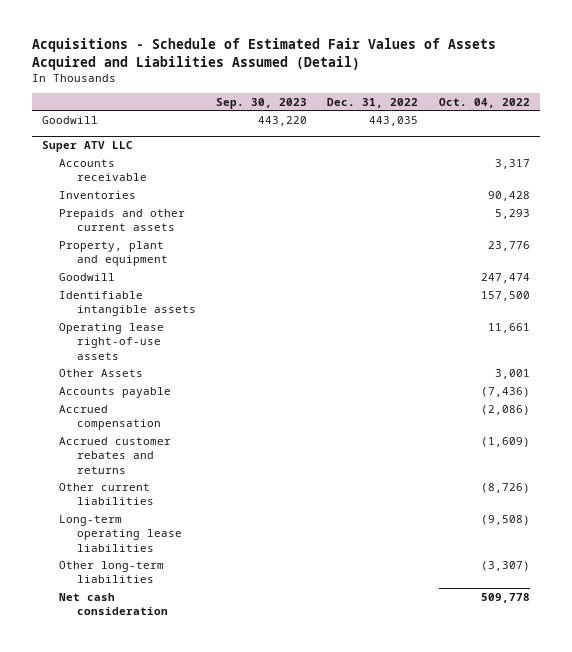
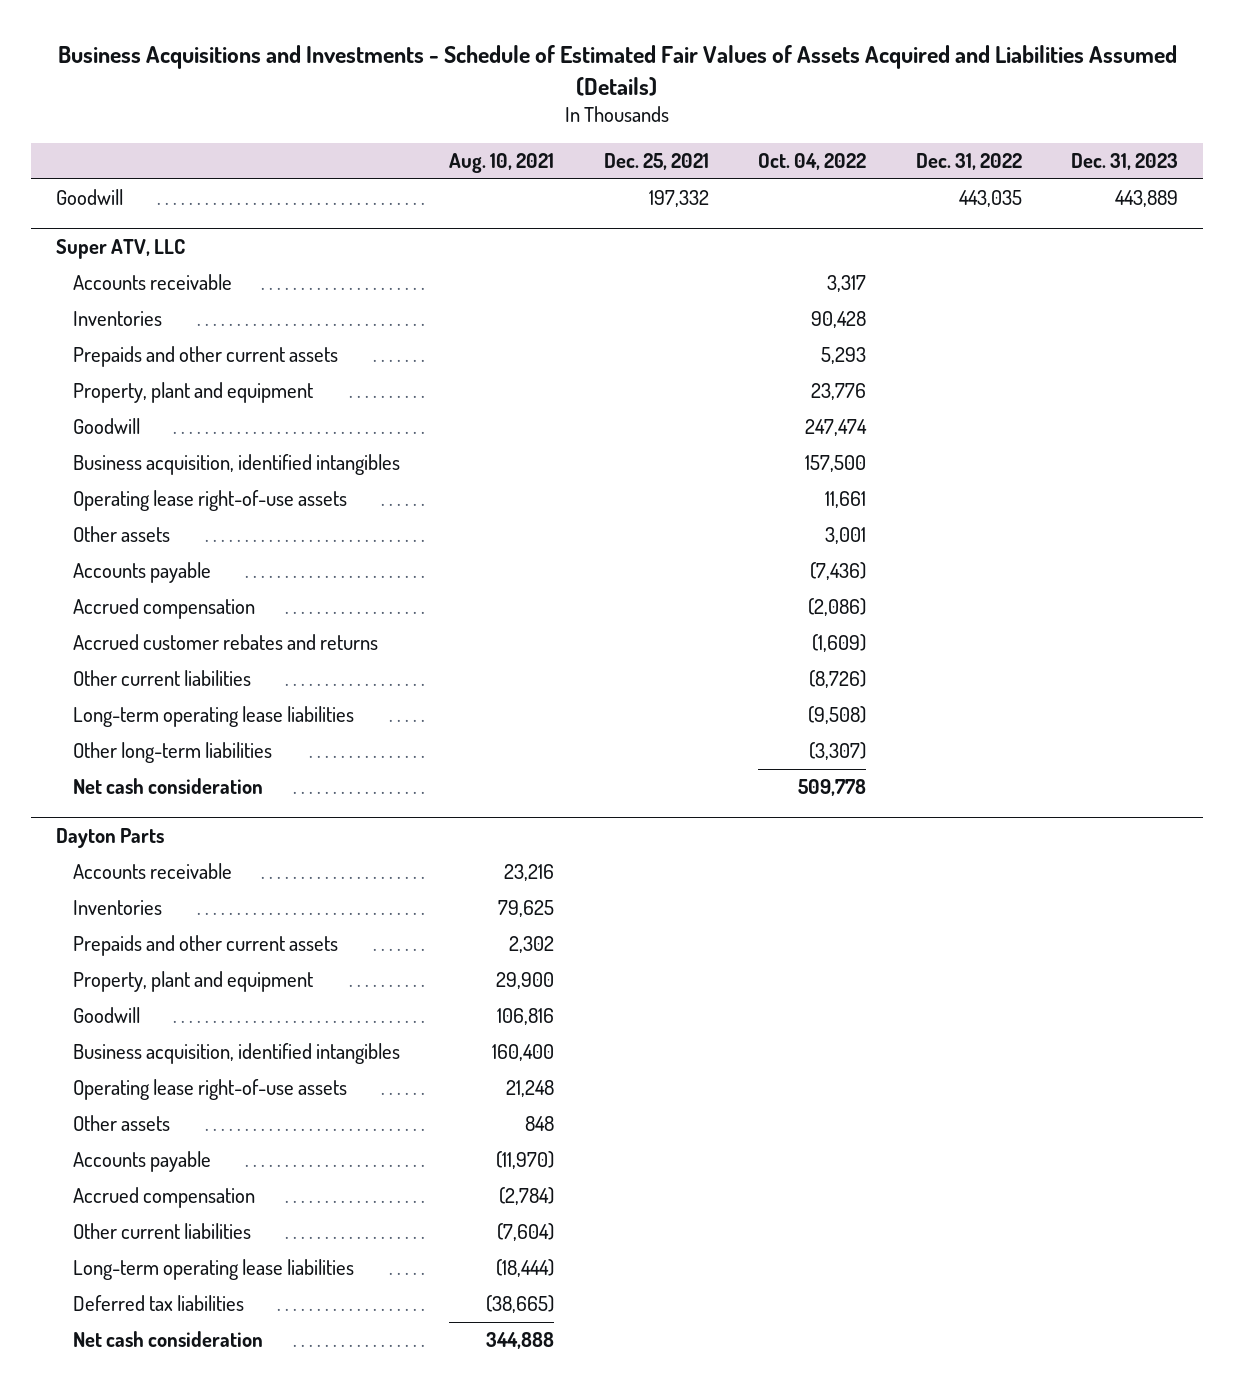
[31,38,496,70] Acquisitions - Schedule of Estimated Fair Values of Assets Acquired and Liabilities Assumed (Detail) -> [58,44,1178,96] Business Acquisitions and Investments - Schedule of Estimated Fair Values of Assets Acquired and Liabilities Assumed (Details)
[216,97,308,109] Sep. 30, 2023 -> none
none -> [449,153,555,174] Aug. 10, 2021
none -> [603,153,709,171] Dec. 25, 2021
none -> [1071,153,1179,171] Dec. 31, 2023
[42,140,134,152] Super ATV LLC -> [55,239,185,260] Super ATV, LLC
[59,290,196,317] Identifiable intangible assets -> [72,454,400,476] Business acquisition, identified intangibles
[59,368,144,377] Other Assets -> [72,526,170,543] Other assets
none -> [55,828,164,849] Dayton Parts
none -> [72,863,232,880] Accounts receivable
none -> [72,900,162,916] Inventories
none -> [72,935,338,957] Prepaids and other current assets
none -> [72,971,313,993] Property, plant and equipment
none -> [72,1007,140,1024] Goodwill
none -> [72,1043,400,1065] Business acquisition, identified intangibles
none -> [72,1079,347,1101] Operating lease right-of-use assets
none -> [72,1115,170,1132] Other assets
none -> [72,1151,211,1173] Accounts payable
none -> [72,1187,255,1209] Accrued compensation
none -> [72,1223,251,1240] Other current liabilities
none -> [72,1259,354,1281] Long-term operating lease liabilities
none -> [72,1295,244,1312] Deferred tax liabilities
none -> [72,1331,263,1348] Net cash consideration

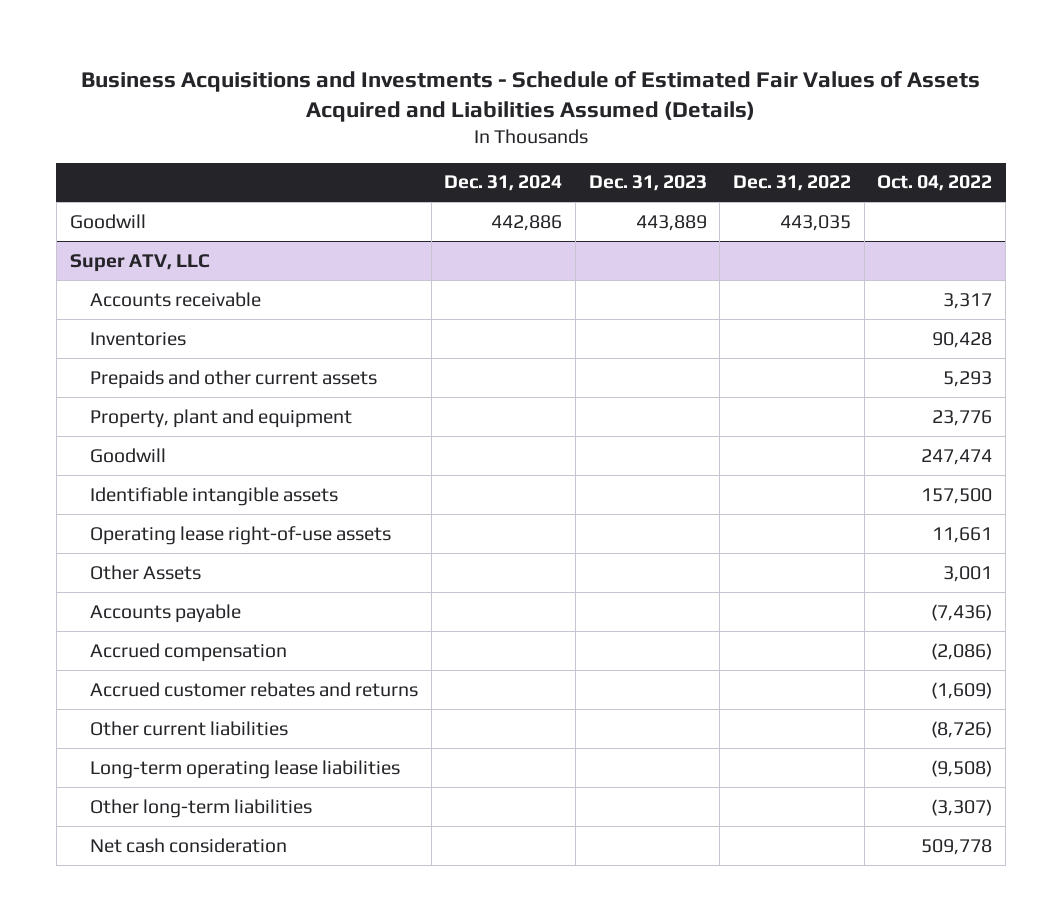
[449,153,555,174] Aug. 10, 2021 -> none
[603,153,709,171] Dec. 25, 2021 -> none
none -> [444,175,563,192] Dec. 31, 2024
[72,454,400,476] Business acquisition, identified intangibles -> [89,486,338,506] Identifiable intangible assets
[72,526,170,543] Other assets -> [89,564,201,580] Other Assets
[55,828,164,849] Dayton Parts -> none
[72,863,232,880] Accounts receivable -> none
[72,900,162,916] Inventories -> none
[72,935,338,957] Prepaids and other current assets -> none
[72,971,313,993] Property, plant and equipment -> none
[72,1007,140,1024] Goodwill -> none
[72,1043,400,1065] Business acquisition, identified intangibles -> none
[72,1079,347,1101] Operating lease right-of-use assets -> none
[72,1115,170,1132] Other assets -> none
[72,1151,211,1173] Accounts payable -> none
[72,1187,255,1209] Accrued compensation -> none
[72,1223,251,1240] Other current liabilities -> none
[72,1259,354,1281] Long-term operating lease liabilities -> none
[72,1295,244,1312] Deferred tax liabilities -> none
[72,1331,263,1348] Net cash consideration -> none

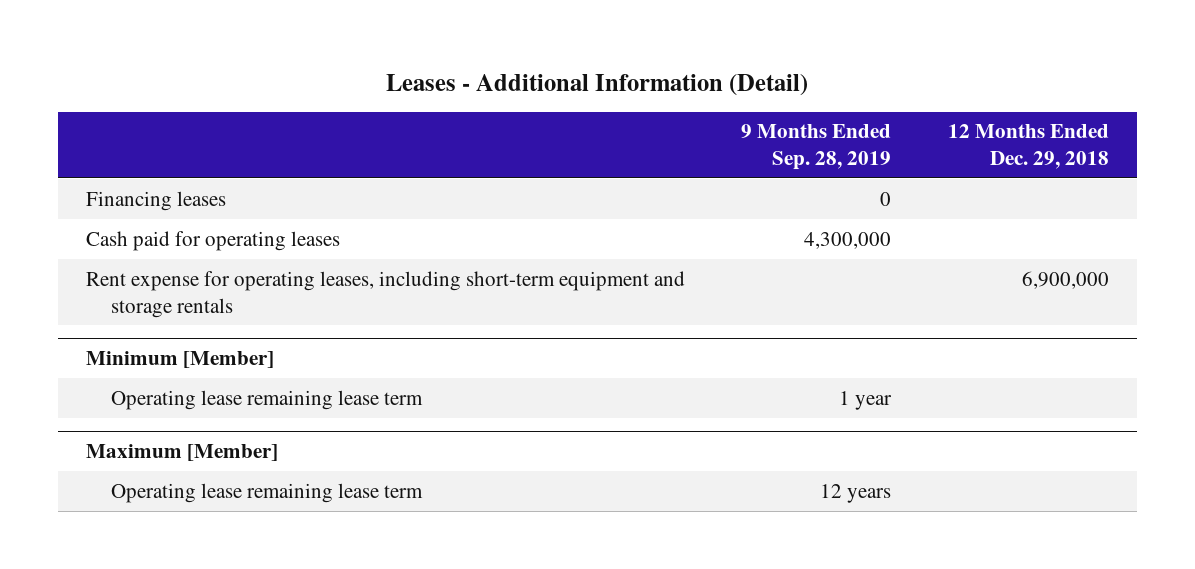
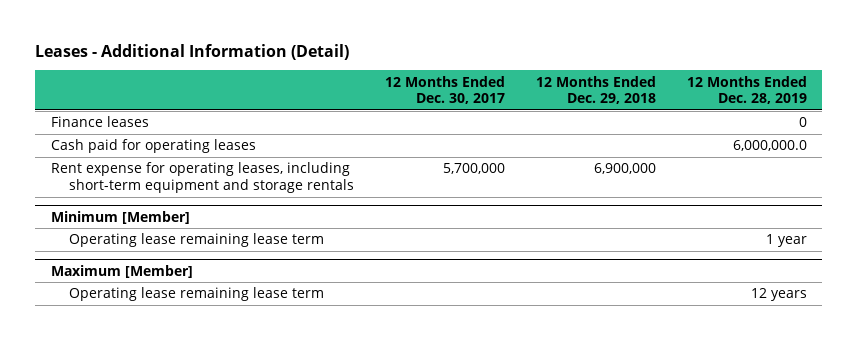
[741,124,892,171] 9 Months Ended Sep. 28, 2019 -> none
none -> [385,75,506,105] 12 Months Ended Dec. 30, 2017
none -> [686,75,807,105] 12 Months Ended Dec. 28, 2019
[85,190,226,211] Financing leases -> [50,116,149,128] Finance leases

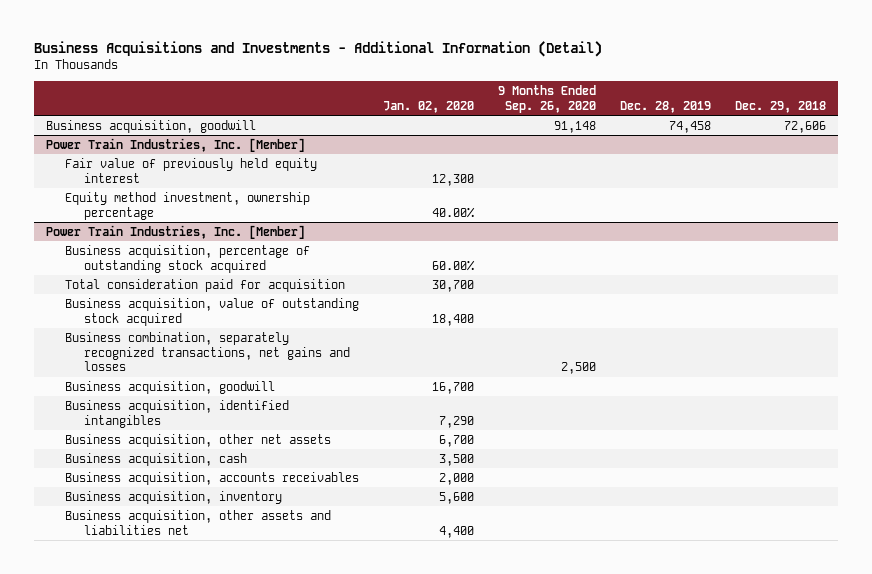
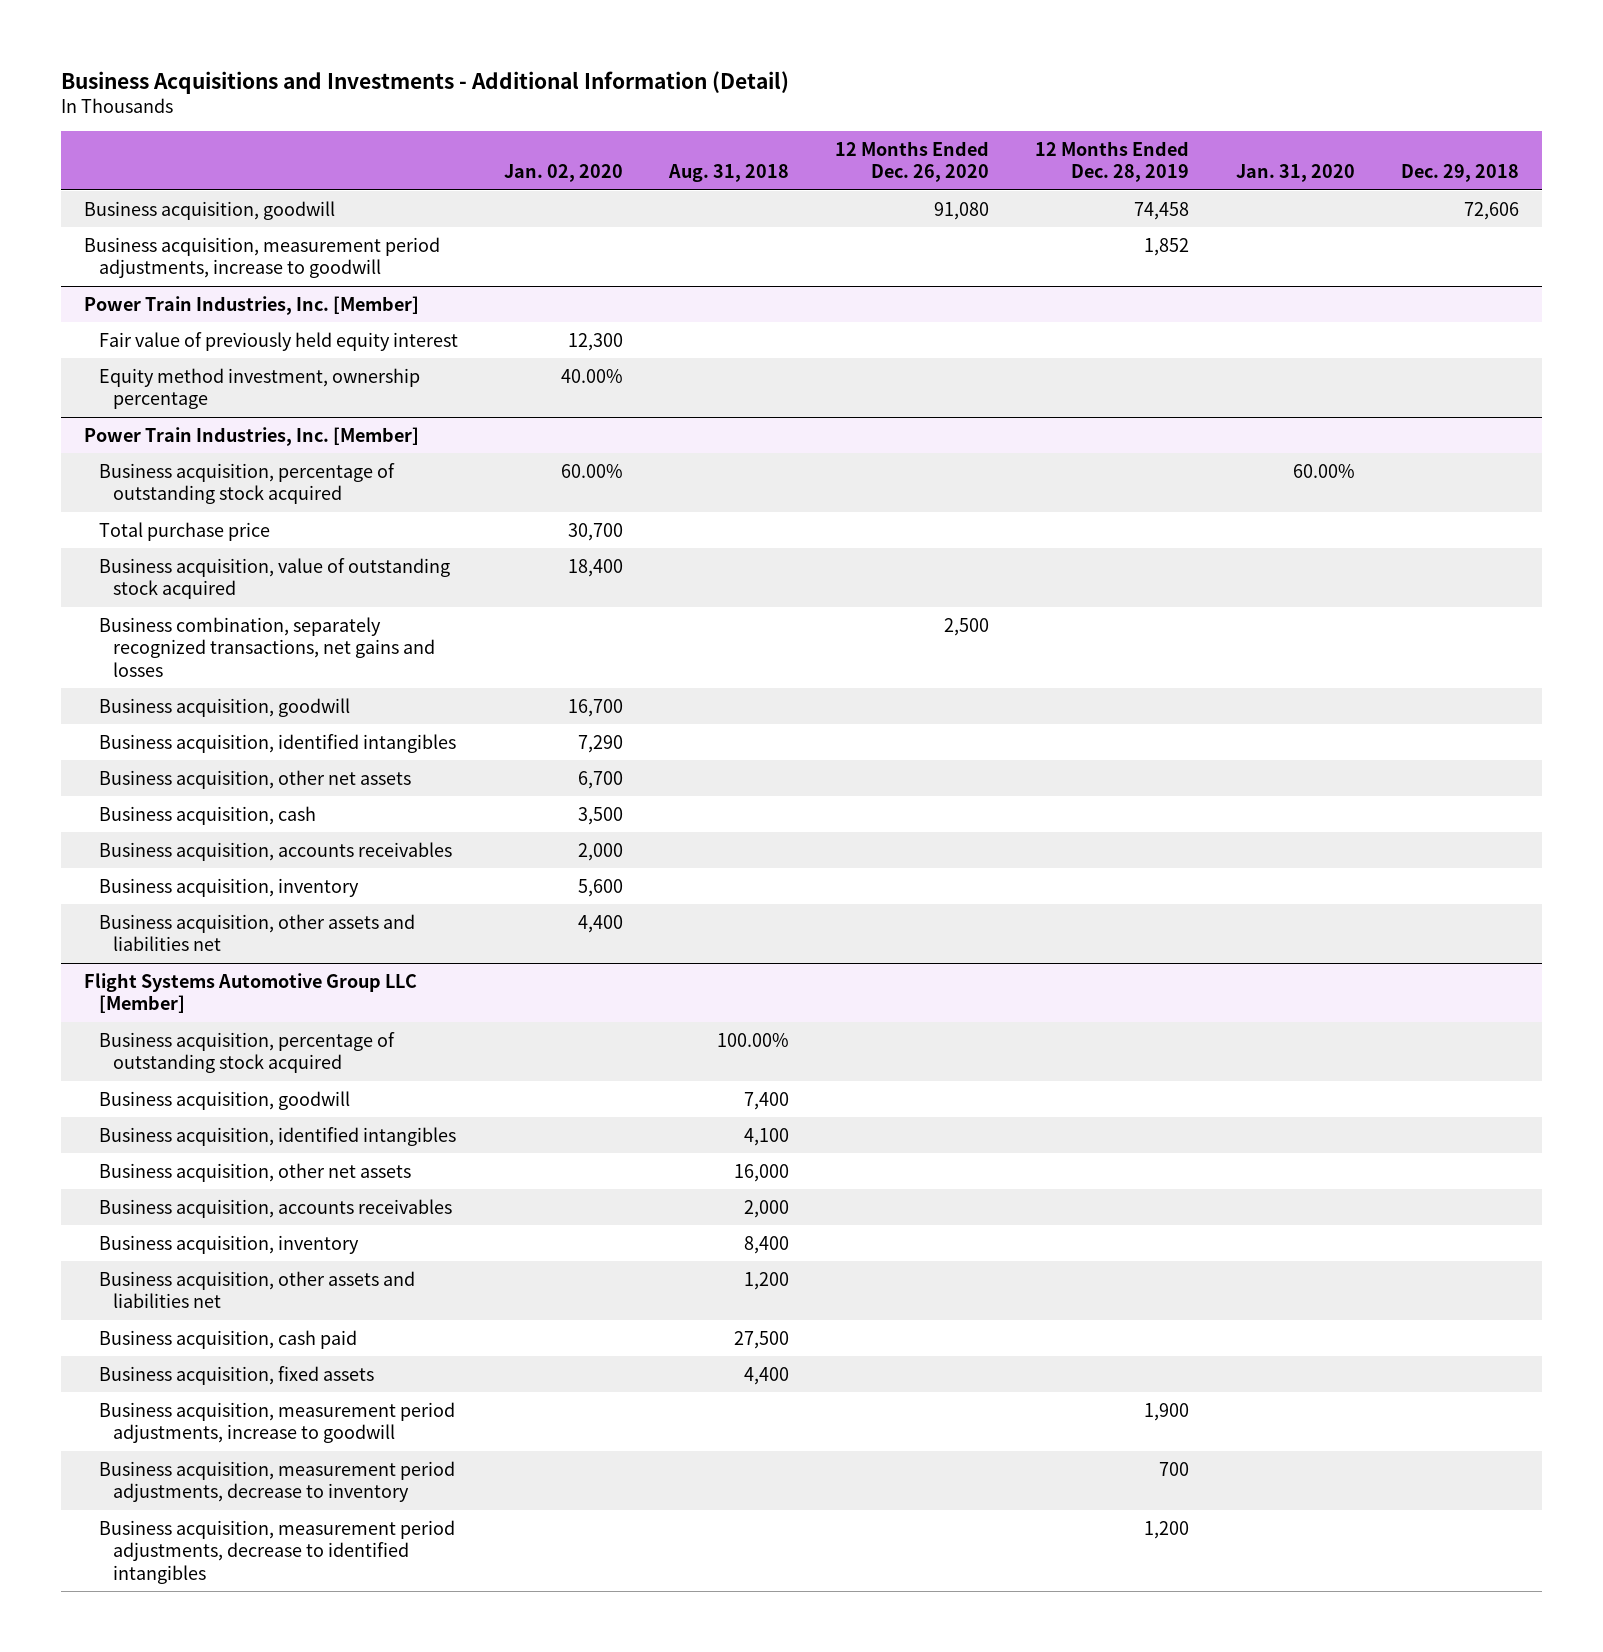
[497,85,596,113] 9 Months Ended Sep. 26, 2020 -> none
[619,100,711,113] Dec. 28, 2019 -> none
none -> [668,164,790,183] Aug. 31, 2018
none -> [835,140,990,183] 12 Months Ended Dec. 26, 2020
none -> [1035,140,1190,183] 12 Months Ended Dec. 28, 2019
none -> [1235,164,1355,183] Jan. 31, 2020
none -> [83,236,440,279] Business acquisition, measurement period adjustments, increase to goodwill
[65,278,346,292] Total consideration paid for acquisition -> [98,521,270,541] Total purchase price
none -> [83,972,417,1014] Flight Systems Automotive Group LLC [Member]
none -> [98,1031,395,1074] Business acquisition, percentage of outstanding stock acquired
none -> [98,1090,350,1110] Business acquisition, goodwill
none -> [98,1126,456,1146] Business acquisition, identified intangibles
none -> [98,1162,411,1182] Business acquisition, other net assets
none -> [98,1198,452,1218] Business acquisition, accounts receivables
none -> [98,1234,359,1254] Business acquisition, inventory
none -> [98,1270,415,1309] Business acquisition, other assets and liabilities net
none -> [98,1329,357,1349] Business acquisition, cash paid
none -> [98,1365,374,1385] Business acquisition, fixed assets
none -> [98,1401,455,1444] Business acquisition, measurement period adjustments, increase to goodwill
none -> [98,1460,455,1503] Business acquisition, measurement period adjustments, decrease to inventory
none -> [98,1519,455,1584] Business acquisition, measurement period adjustments, decrease to identified intangibles

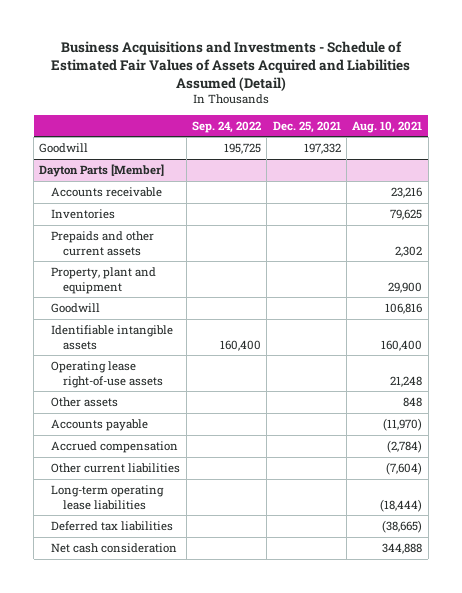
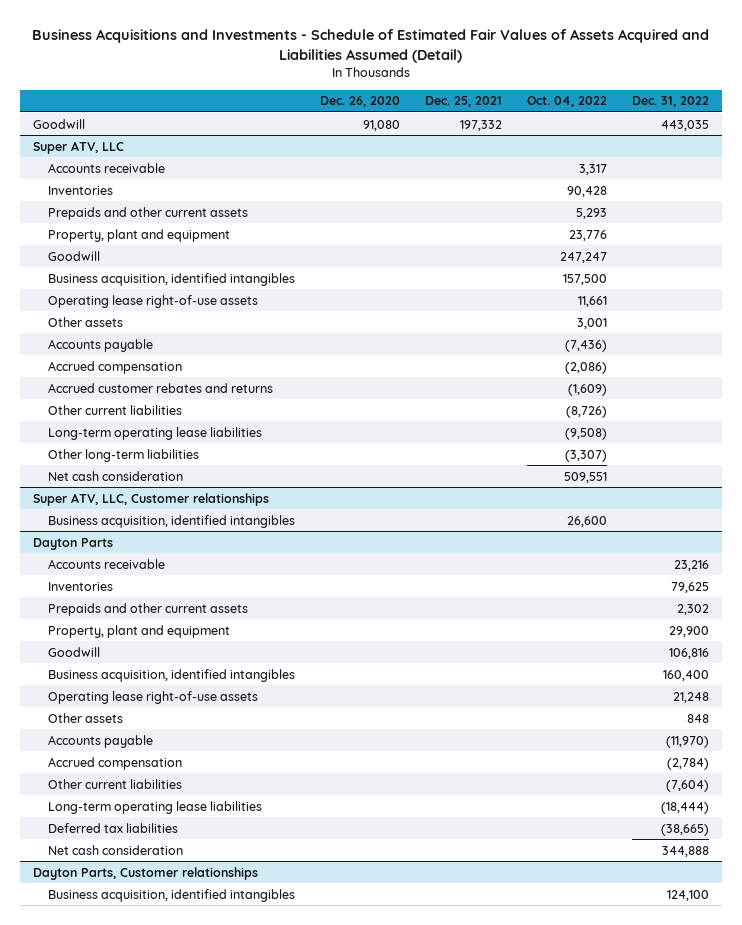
[191,120,261,133] Sep. 24, 2022 -> none
[352,120,423,133] Aug. 10, 2021 -> none
none -> [320,96,401,108] Dec. 26, 2020
none -> [527,96,608,108] Oct. 04, 2022
none -> [632,96,710,108] Dec. 31, 2022
none -> [32,140,124,154] Super ATV, LLC
none -> [48,162,166,173] Accounts receivable
none -> [48,185,114,195] Inventories
none -> [48,206,249,220] Prepaids and other current assets
none -> [48,228,231,242] Property, plant and equipment
none -> [48,250,101,261] Goodwill
none -> [48,272,296,286] Business acquisition, identified intangibles
none -> [48,294,259,308] Operating lease right-of-use assets
none -> [48,316,124,327] Other assets
none -> [48,338,154,352] Accounts payable
none -> [48,360,183,374] Accrued compensation
none -> [48,382,274,393] Accrued customer rebates and returns
none -> [48,404,183,415] Other current liabilities
none -> [48,426,263,440] Long-term operating lease liabilities
none -> [48,448,200,462] Other long-term liabilities
none -> [48,470,184,481] Net cash consideration
none -> [32,492,269,506] Super ATV, LLC, Customer relationships
none -> [48,514,296,528] Business acquisition, identified intangibles
[39,163,165,177] Dayton Parts [Member] -> [32,537,113,550] Dayton Parts
[51,324,174,350] Identifiable intangible assets -> [48,668,296,682] Business acquisition, identified intangibles
none -> [32,866,258,880] Dayton Parts, Customer relationships
none -> [48,888,296,902] Business acquisition, identified intangibles

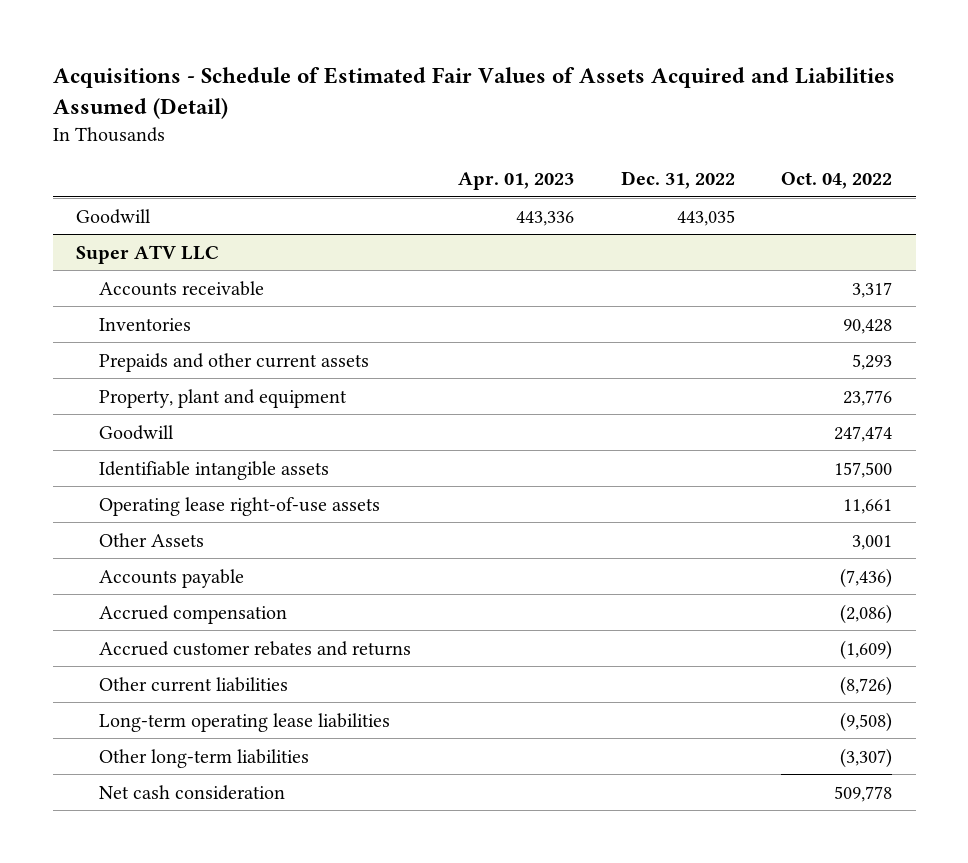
[32,28,710,63] Business Acquisitions and Investments - Schedule of Estimated Fair Values of Assets Acquired and Liabilities Assumed (Detail) -> [52,67,895,119] Acquisitions - Schedule of Estimated Fair Values of Assets Acquired and Liabilities Assumed (Detail)
[320,96,401,108] Dec. 26, 2020 -> none
[425,96,503,108] Dec. 25, 2021 -> none
none -> [457,171,574,190] Apr. 01, 2023
[32,140,124,154] Super ATV, LLC -> [75,244,219,264] Super ATV LLC
[560,251,608,263] 247,247 -> [834,425,893,442] 247,474
[48,272,296,286] Business acquisition, identified intangibles -> [99,460,330,480] Identifiable intangible assets
[48,316,124,327] Other assets -> [99,532,205,547] Other Assets
[32,492,269,506] Super ATV, LLC, Customer relationships -> none
[48,514,296,528] Business acquisition, identified intangibles -> none
[32,537,113,550] Dayton Parts -> none
[48,558,166,569] Accounts receivable -> none
[48,581,114,591] Inventories -> none
[48,602,249,616] Prepaids and other current assets -> none
[48,624,231,638] Property, plant and equipment -> none
[48,646,101,657] Goodwill -> none
[48,668,296,682] Business acquisition, identified intangibles -> none
[48,690,259,704] Operating lease right-of-use assets -> none
[48,712,124,723] Other assets -> none
[48,734,154,748] Accounts payable -> none
[48,756,183,770] Accrued compensation -> none
[48,778,183,789] Other current liabilities -> none
[48,800,263,814] Long-term operating lease liabilities -> none
[48,822,179,833] Deferred tax liabilities -> none
[48,844,184,855] Net cash consideration -> none
[32,866,258,880] Dayton Parts, Customer relationships -> none
[48,888,296,902] Business acquisition, identified intangibles -> none
[564,471,608,483] 509,551 -> [834,785,893,802] 509,778

